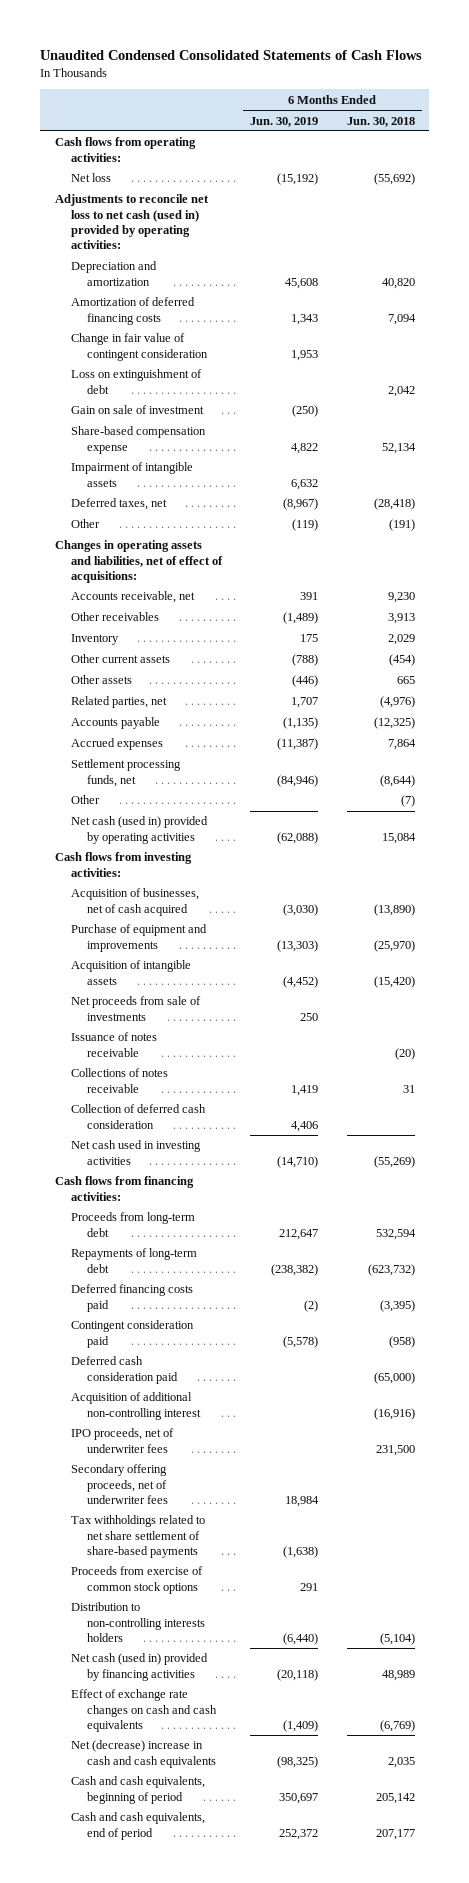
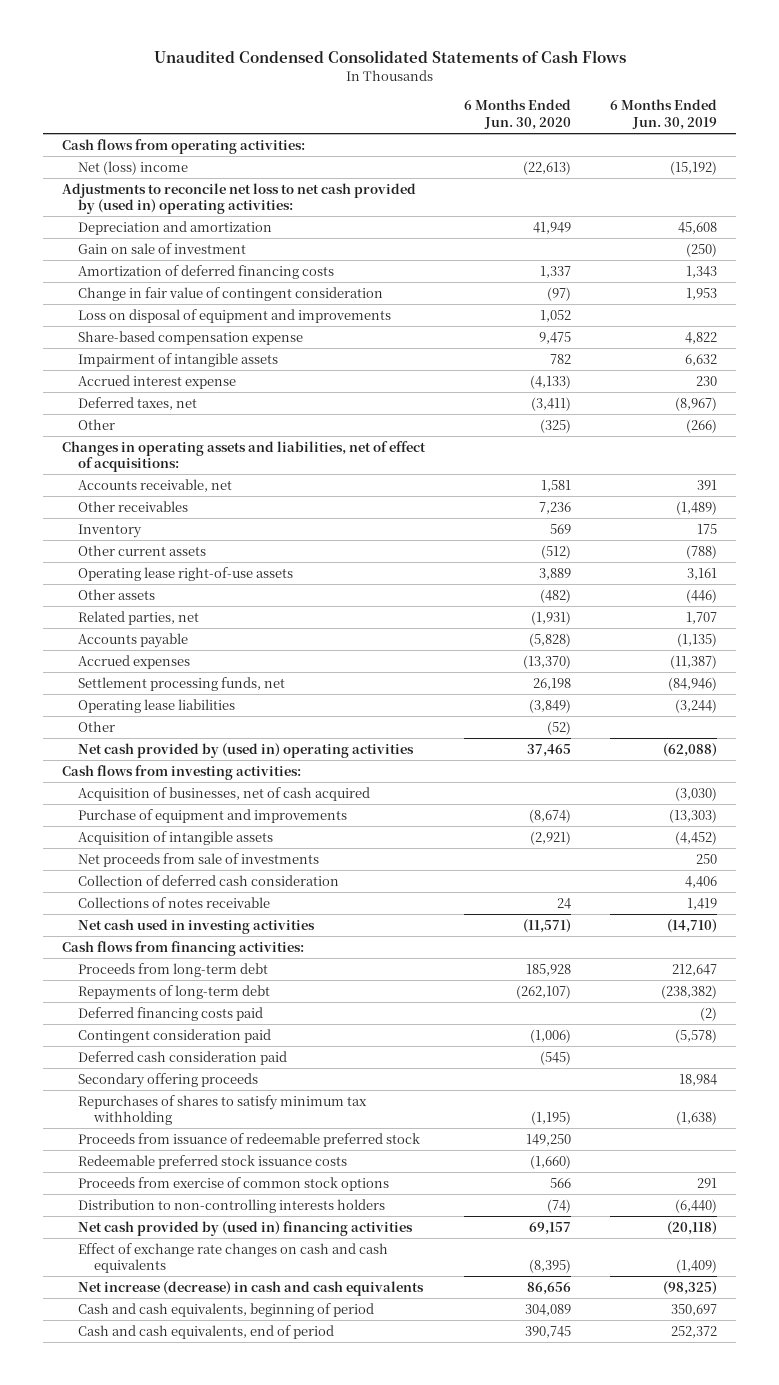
[346,116,415,127] Jun. 30, 2018 -> none
none -> [464,99,572,130] 6 Months Ended Jun. 30, 2020
[70,173,111,183] Net loss -> [78,160,189,175] Net (loss) income
[54,194,209,250] Adjustments to reconcile net loss to net cash (used in) provided by operating activities: -> [62,182,417,215] Adjustments to reconcile net loss to net cash provided by (used in) operating activities:
[70,405,204,415] Gain on sale of investment -> [78,242,247,254] Gain on sale of investment
[70,369,202,394] Loss on extinguishment of debt -> none
none -> [78,308,392,323] Loss on disposal of equipment and improvements
none -> [78,374,237,389] Accrued interest expense
[292,519,319,532] (119) -> [685,418,717,433] (266)
none -> [78,566,294,581] Operating lease right-of-use assets
none -> [78,698,236,713] Operating lease liabilities
[70,816,208,844] Net cash (used in) provided by operating activities -> [78,742,415,758] Net cash provided by (used in) operating activities
[70,1032,157,1057] Issuance of notes receivable -> none
[70,1068,168,1093] Collections of notes receivable -> [78,896,271,908] Collections of notes receivable
[70,1392,201,1420] Acquisition of additional non-controlling interest -> none
[70,1428,174,1453] IPO proceeds, net of underwriter fees -> none
[70,1464,168,1505] Secondary offering proceeds, net of underwriter fees -> [78,1072,259,1088] Secondary offering proceeds
[70,1515,205,1559] Tax withholdings related to net share settlement of share-based payments -> [78,1094,368,1126] Repurchases of shares to satisfy minimum tax withholding
none -> [78,1132,421,1147] Proceeds from issuance of redeemable preferred stock
none -> [78,1154,348,1169] Redeemable preferred stock issuance costs
[70,1653,208,1681] Net cash (used in) provided by financing activities -> [78,1220,414,1236] Net cash provided by (used in) financing activities
[70,1740,216,1768] Net (decrease) increase in cash and cash equivalents -> [78,1280,425,1296] Net increase (decrease) in cash and cash equivalents

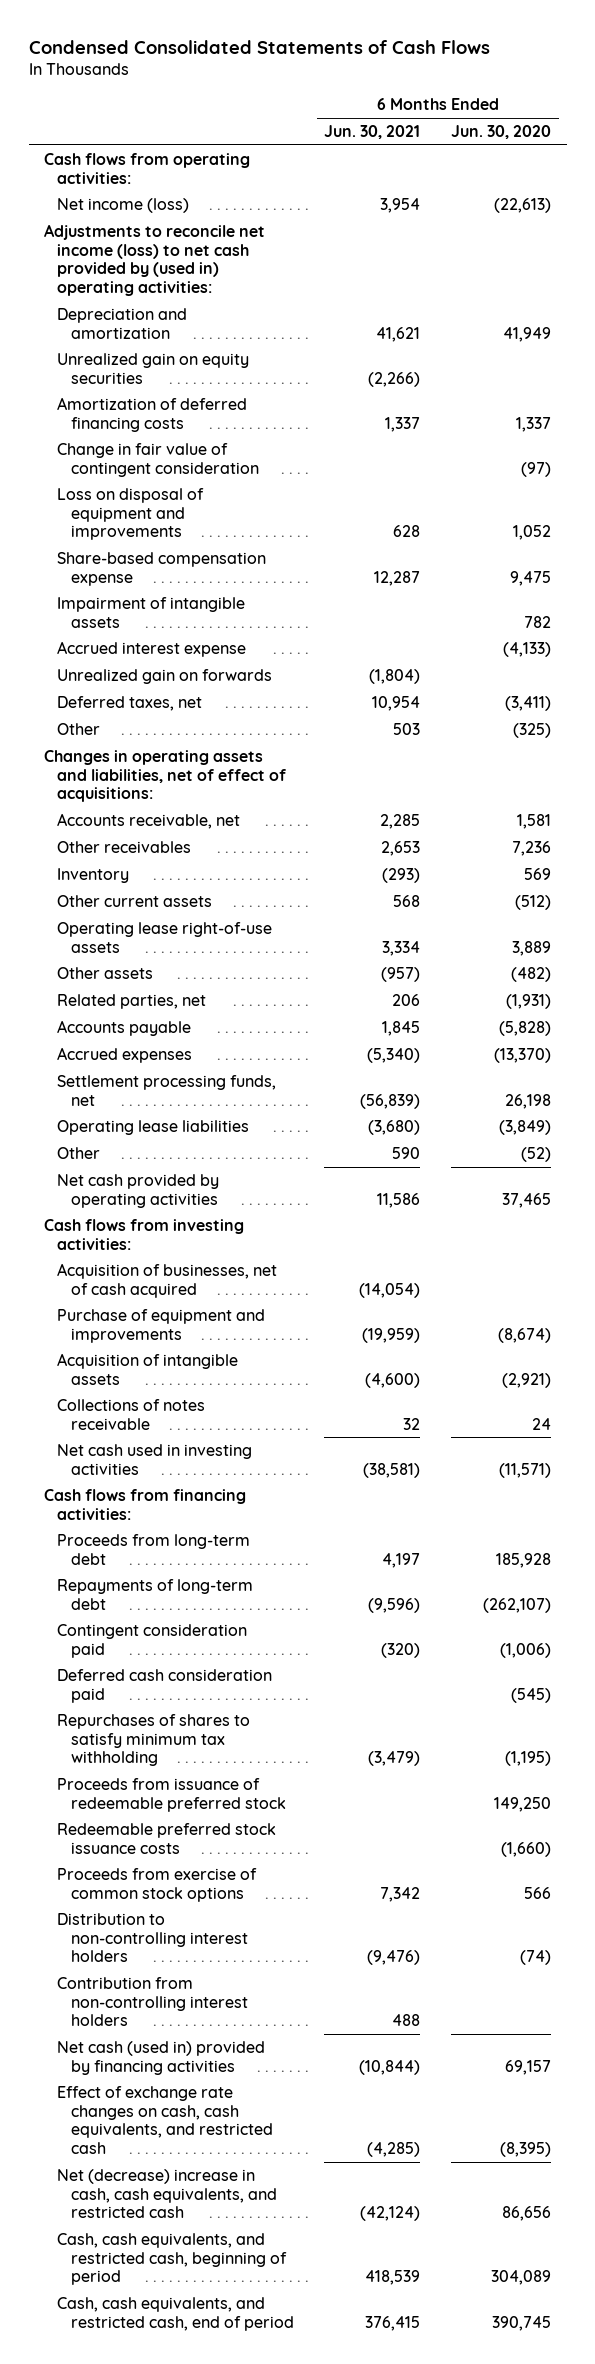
[153,50,626,64] Unaudited Condensed Consolidated Statements of Cash Flows -> [28,39,490,54] Condensed Consolidated Statements of Cash Flows
[609,99,717,130] 6 Months Ended Jun. 30, 2019 -> none
none -> [324,125,421,140] Jun. 30, 2021
[78,160,189,175] Net (loss) income -> [57,198,190,214] Net income (loss)
[62,182,417,215] Adjustments to reconcile net loss to net cash provided by (used in) operating activities: -> [44,224,266,296] Adjustments to reconcile net income (loss) to net cash provided by (used in) operating activities:
[78,242,247,254] Gain on sale of investment -> none
none -> [57,353,250,384] Unrealized gain on equity securities
none -> [57,669,273,685] Unrealized gain on forwards
[78,742,415,758] Net cash provided by (used in) operating activities -> [57,1174,220,1208] Net cash provided by operating activities
[78,852,320,867] Net proceeds from sale of investments -> none
[78,874,340,886] Collection of deferred cash consideration -> none
[78,1006,264,1021] Deferred financing costs paid -> none
[78,1072,259,1088] Secondary offering proceeds -> none
[78,1198,386,1213] Distribution to non-controlling interests holders -> [57,1913,248,1963] Distribution to non-controlling interest holders
none -> [57,1977,248,2027] Contribution from non-controlling interest holders
[78,1220,414,1236] Net cash provided by (used in) financing activities -> [57,2041,266,2075] Net cash (used in) provided by financing activities
[78,1242,389,1274] Effect of exchange rate changes on cash and cash equivalents -> [57,2086,273,2154] Effect of exchange rate changes on cash, cash equivalents, and restricted cash
[78,1280,425,1296] Net increase (decrease) in cash and cash equivalents -> [57,2169,277,2219] Net (decrease) increase in cash, cash equivalents, and restricted cash
[78,1302,375,1317] Cash and cash equivalents, beginning of period -> [57,2233,287,2286] Cash, cash equivalents, and restricted cash, beginning of period
[78,1324,335,1339] Cash and cash equivalents, end of period -> [57,2297,294,2331] Cash, cash equivalents, and restricted cash, end of period

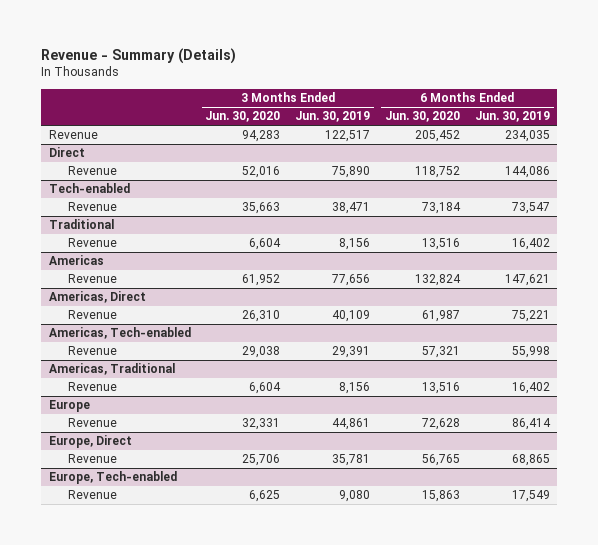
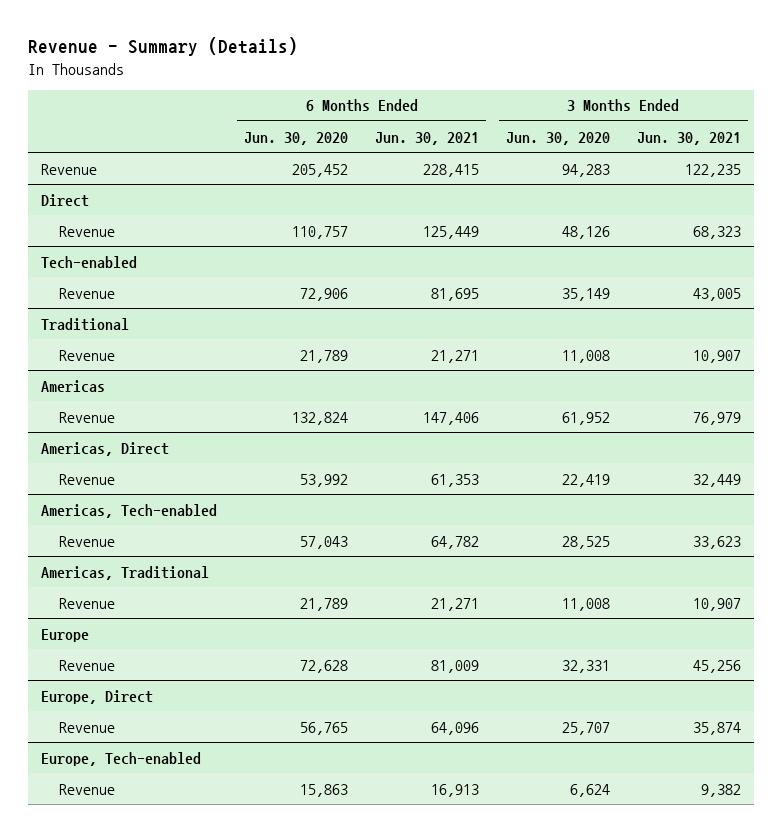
[295,111,371,123] Jun. 30, 2019 -> none
[474,111,550,123] Jun. 30, 2019 -> none
none -> [375,131,480,145] Jun. 30, 2021
none -> [636,131,741,145] Jun. 30, 2021
[242,166,281,179] 52,016 -> [561,225,610,239] 48,126
[415,166,461,179] 118,752 -> [292,225,349,239] 110,757
[242,202,281,215] 35,663 -> [561,287,610,301] 35,149
[422,202,462,215] 73,184 -> [300,287,349,301] 72,906
[249,238,282,251] 6,604 -> [561,349,610,363] 11,008
[422,238,461,251] 13,516 -> [300,349,349,363] 21,789
[242,310,281,323] 26,310 -> [561,473,610,487] 22,419
[422,310,461,323] 61,987 -> [300,473,349,487] 53,992
[242,346,281,359] 29,038 -> [561,535,610,549] 28,525
[422,346,461,359] 57,321 -> [300,535,349,549] 57,043
[249,382,282,395] 6,604 -> [561,597,610,611] 11,008
[422,382,461,395] 13,516 -> [300,597,349,611] 21,789
[242,454,281,467] 25,706 -> [561,721,610,735] 25,707
[249,490,281,503] 6,625 -> [569,783,610,797] 6,624

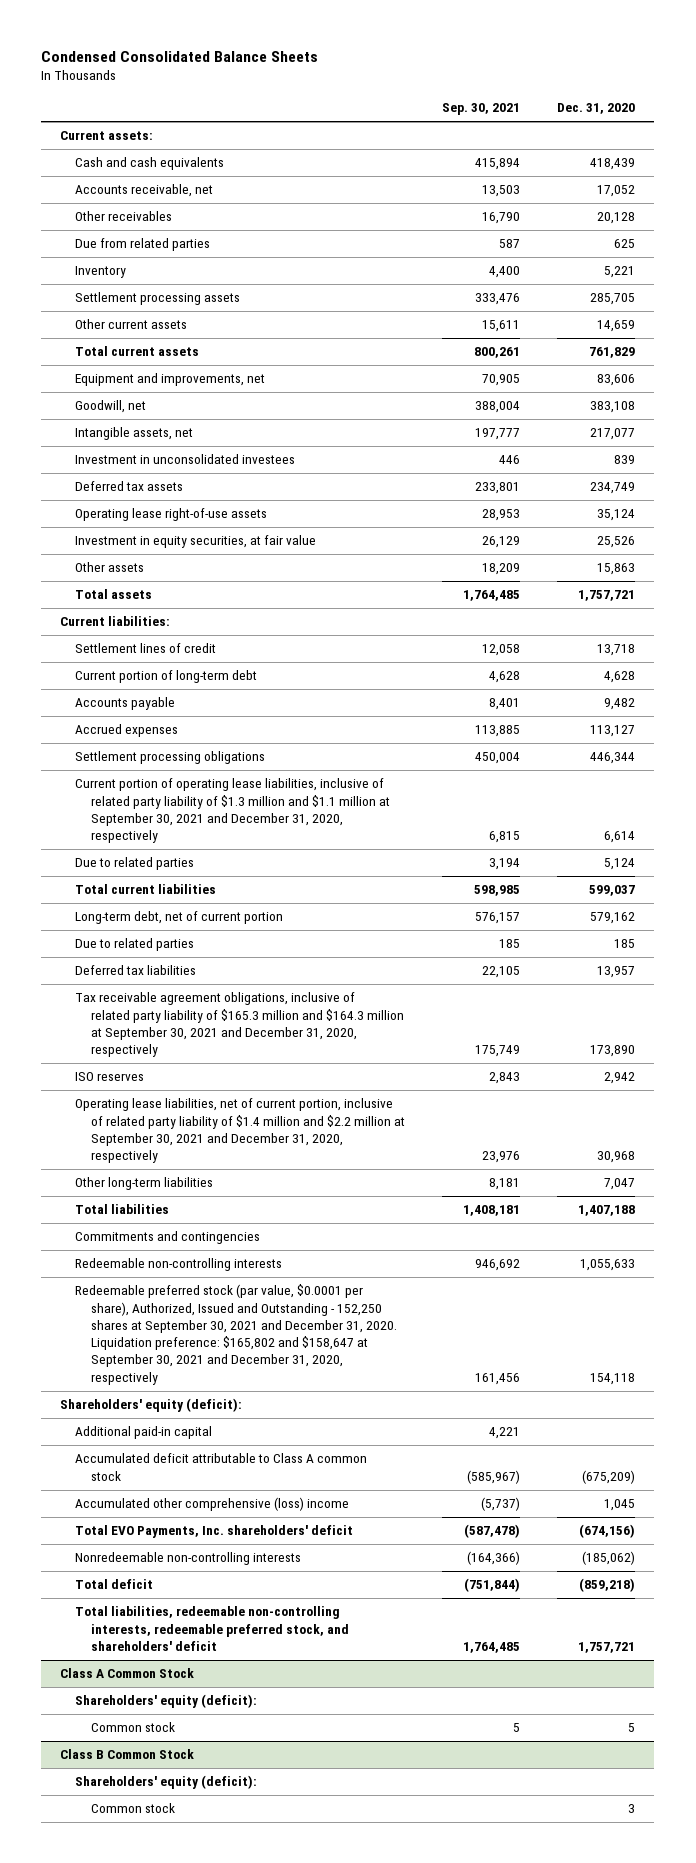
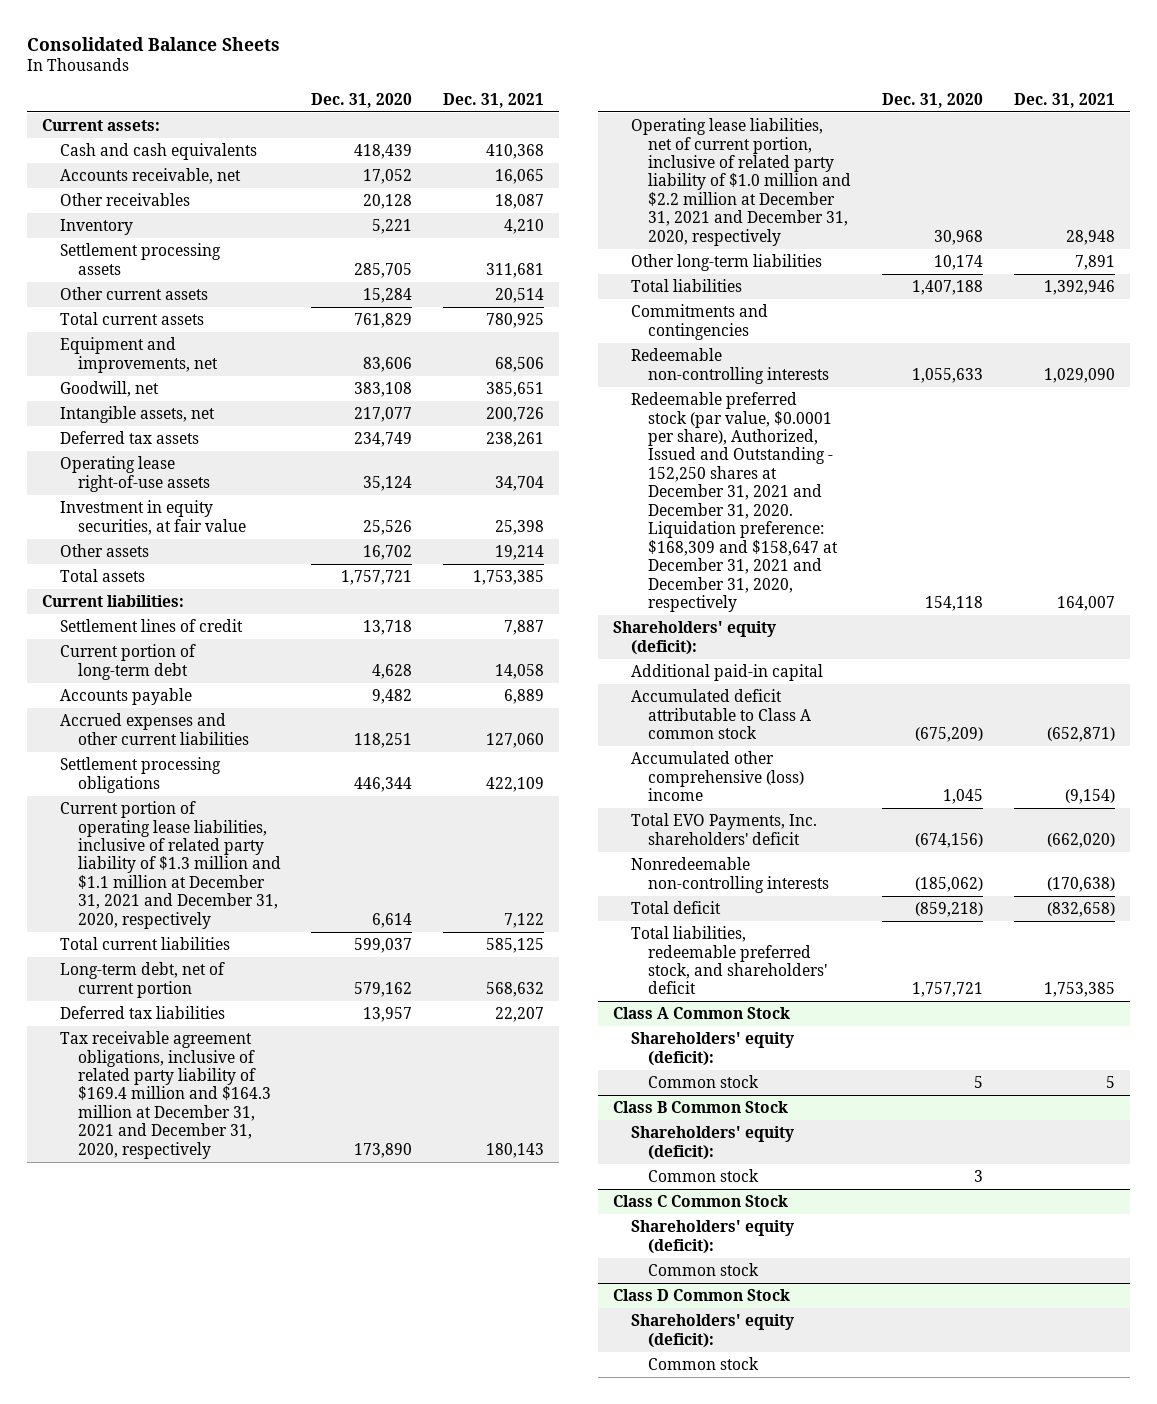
[41,51,319,63] Condensed Consolidated Balance Sheets -> [27,36,281,51] Consolidated Balance Sheets
[442,103,521,116] Sep. 30, 2021 -> none
none -> [443,92,545,108] Dec. 31, 2021
[75,238,211,252] Due from related parties -> none
[597,320,636,333] 14,659 -> [363,288,413,304] 15,284
[75,454,296,465] Investment in unconsolidated investees -> none
[597,563,636,576] 15,863 -> [363,545,413,561] 16,702
[75,724,179,738] Accrued expenses -> none
none -> [59,713,249,745] Accrued expenses and other current liabilities
[75,857,195,871] Due to related parties -> none
[75,778,390,844] Current portion of operating lease liabilities, inclusive of related party liability of $1.3 million and $1.1 million at September 30, 2021 and December 31, 2020, respectively -> [59,801,281,929] Current portion of operating lease liabilities, inclusive of related party liability of $1.3 million and $1.1 million at December 31, 2021 and December 31, 2020, respectively
[75,938,195,952] Due to related parties -> none
[75,1072,145,1082] ISO reserves -> none
[75,992,404,1058] Tax receivable agreement obligations, inclusive of related party liability of $165.3 million and $164.3 million at September 30, 2021 and December 31, 2020, respectively -> [59,1031,271,1159] Tax receivable agreement obligations, inclusive of related party liability of $169.4 million and $164.3 million at December 31, 2021 and December 31, 2020, respectively
[75,1098,405,1164] Operating lease liabilities, net of current portion, inclusive of related party liability of $1.4 million and $2.2 million at September 30, 2021 and December 31, 2020, respectively -> [630,118,852,246] Operating lease liabilities, net of current portion, inclusive of related party liability of $1.0 million and $2.2 million at December 31, 2021 and December 31, 2020, respectively
[604,1178,636,1191] 7,047 -> [934,255,984,271] 10,174
[75,1284,397,1385] Redeemable preferred stock (par value, $0.0001 per share), Authorized, Issued and Outstanding - 152,250 shares at September 30, 2021 and December 31, 2020. Liquidation preference: $165,802 and $158,647 at September 30, 2021 and December 31, 2020, respectively -> [630,392,839,613] Redeemable preferred stock (par value, $0.0001 per share), Authorized, Issued and Outstanding - 152,250 shares at December 31, 2021 and December 31, 2020. Liquidation preference: $168,309 and $158,647 at December 31, 2021 and December 31, 2020, respectively
[75,1606,349,1651] Total liabilities, redeemable non-controlling interests, redeemable preferred stock, and shareholders' deficit -> [630,926,828,995] Total liabilities, redeemable preferred stock, and shareholders' deficit
none -> [613,1195,789,1208] Class C Common Stock
none -> [630,1220,794,1254] Shareholders' equity (deficit):
none -> [648,1263,760,1277] Common stock
none -> [613,1289,791,1302] Class D Common Stock
none -> [630,1314,794,1348] Shareholders' equity (deficit):
none -> [648,1357,760,1371] Common stock

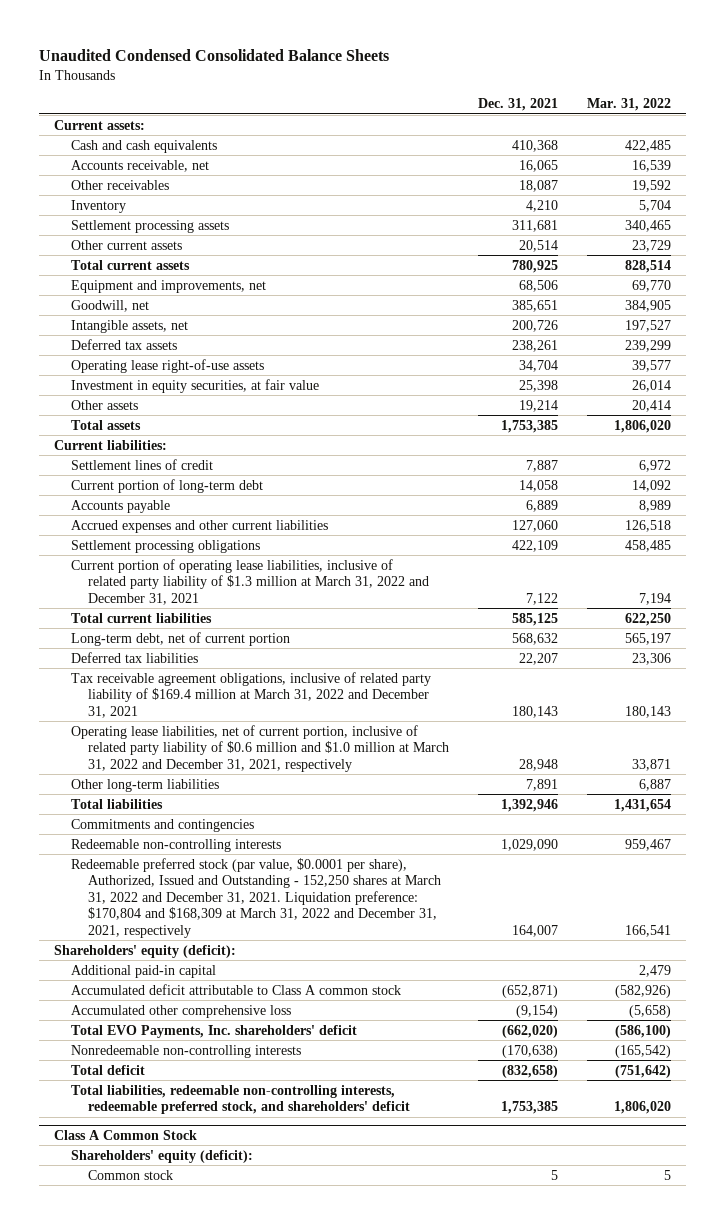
[27,36,281,51] Consolidated Balance Sheets -> [38,48,389,61] Unaudited Condensed Consolidated Balance Sheets
[311,92,413,108] Dec. 31, 2020 -> none
none -> [587,98,672,112] Mar. 31, 2022
[59,801,281,929] Current portion of operating lease liabilities, inclusive of related party liability of $1.3 million and $1.1 million at December 31, 2021 and December 31, 2020, respectively -> [70,558,430,605] Current portion of operating lease liabilities, inclusive of related party liability of $1.3 million at March 31, 2022 and December 31, 2021
[59,1031,271,1159] Tax receivable agreement obligations, inclusive of related party liability of $169.4 million and $164.3 million at December 31, 2021 and December 31, 2020, respectively -> [70,671,431,718] Tax receivable agreement obligations, inclusive of related party liability of $169.4 million at March 31, 2022 and December 31, 2021
[630,118,852,246] Operating lease liabilities, net of current portion, inclusive of related party liability of $1.0 million and $2.2 million at December 31, 2021 and December 31, 2020, respectively -> [70,724,450,772] Operating lease liabilities, net of current portion, inclusive of related party liability of $0.6 million and $1.0 million at March 31, 2022 and December 31, 2021, respectively
[630,392,839,613] Redeemable preferred stock (par value, $0.0001 per share), Authorized, Issued and Outstanding - 152,250 shares at December 31, 2021 and December 31, 2020. Liquidation preference: $168,309 and $158,647 at December 31, 2021 and December 31, 2020, respectively -> [70,857,442,938] Redeemable preferred stock (par value, $0.0001 per share), Authorized, Issued and Outstanding - 152,250 shares at March 31, 2022 and December 31, 2021. Liquidation preference: $170,804 and $168,309 at March 31, 2022 and December 31, 2021, respectively
[630,751,805,801] Accumulated other comprehensive (loss) income -> [70,1004,291,1018] Accumulated other comprehensive loss
[630,926,828,995] Total liabilities, redeemable preferred stock, and shareholders' deficit -> [70,1084,411,1115] Total liabilities, redeemable non-controlling interests, redeemable preferred stock, and shareholders' deficit
[613,1101,789,1114] Class B Common Stock -> none
[630,1126,794,1160] Shareholders' equity (deficit): -> none
[648,1169,760,1183] Common stock -> none
[613,1195,789,1208] Class C Common Stock -> none
[630,1220,794,1254] Shareholders' equity (deficit): -> none
[648,1263,760,1277] Common stock -> none
[613,1289,791,1302] Class D Common Stock -> none
[630,1314,794,1348] Shareholders' equity (deficit): -> none
[648,1357,760,1371] Common stock -> none

